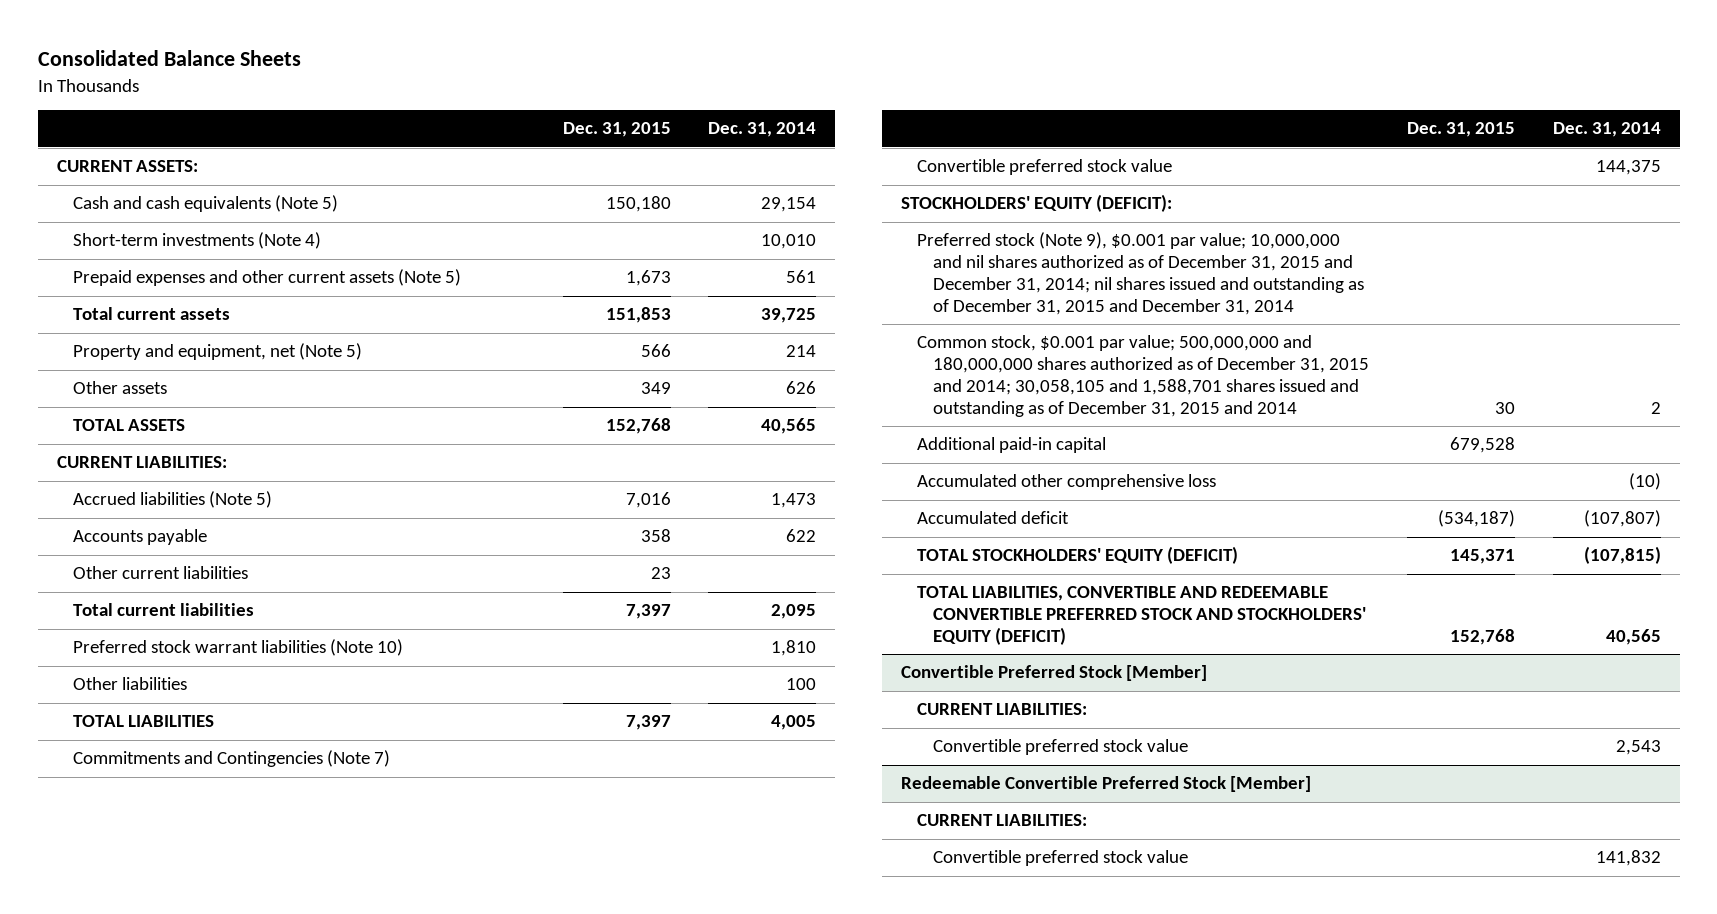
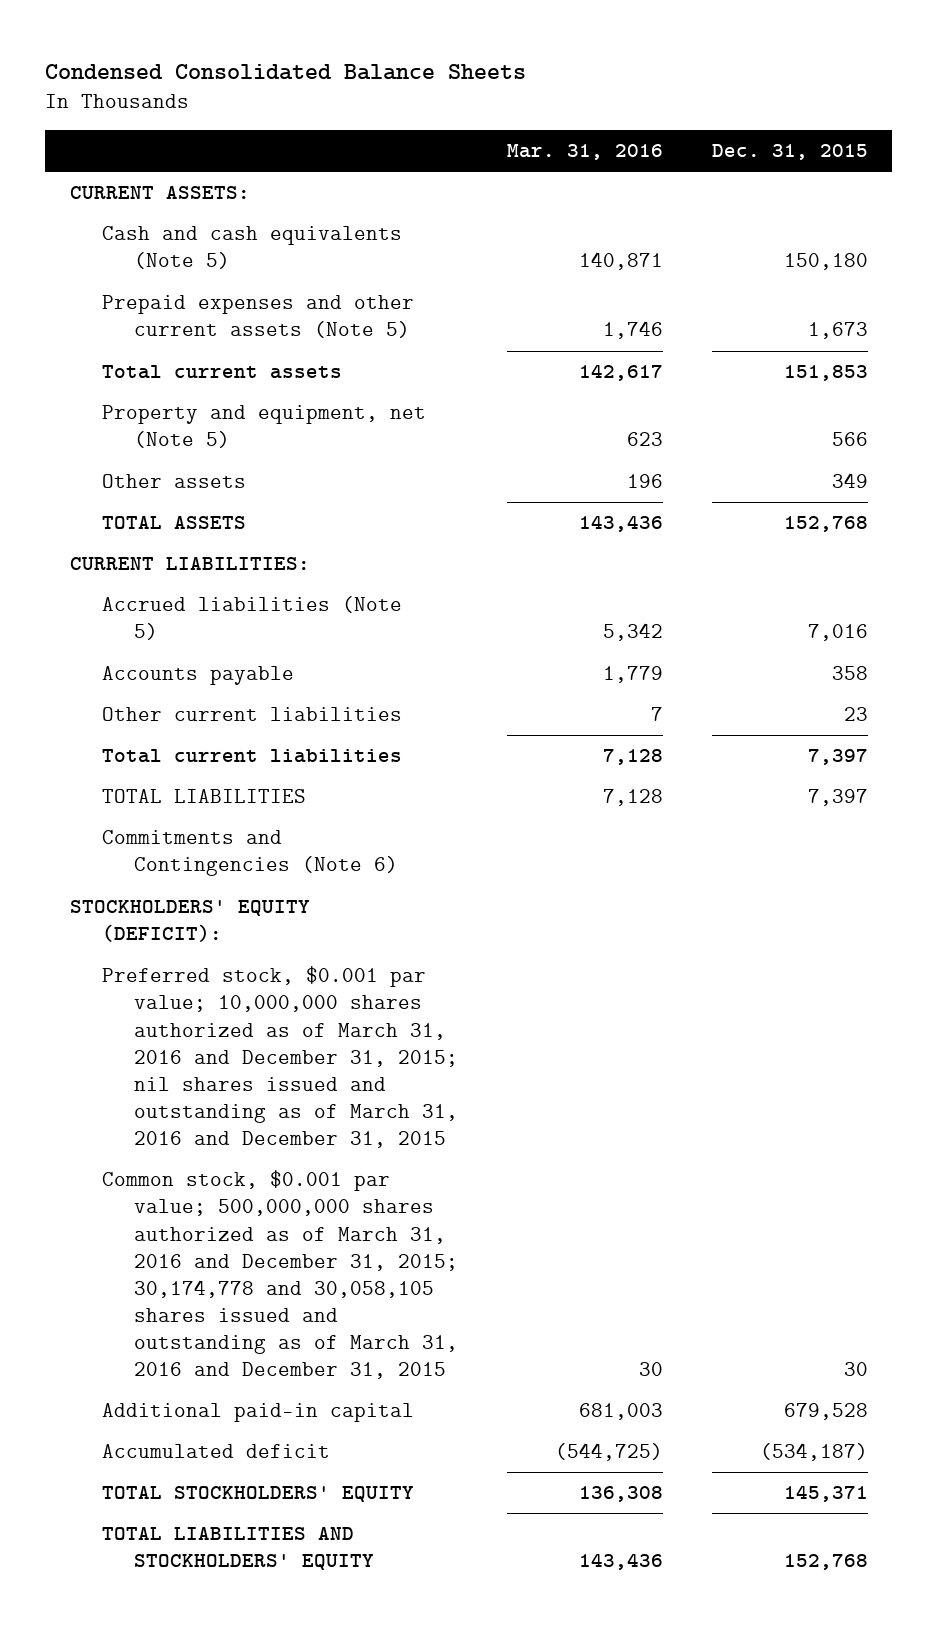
[37,50,301,67] Consolidated Balance Sheets -> [45,63,527,80] Condensed Consolidated Balance Sheets
[708,122,817,138] Dec. 31, 2014 -> none
none -> [506,144,663,161] Mar. 31, 2016
[72,232,321,250] Short-term investments (Note 4) -> none
[72,639,403,657] Preferred stock warrant liabilities (Note 10) -> none
[72,677,187,691] Other liabilities -> none
[916,159,1172,176] Convertible preferred stock value -> none
[72,750,390,768] Commitments and Contingencies (Note 7) -> [101,830,399,877] Commitments and Contingencies (Note 6)
[916,232,1365,316] Preferred stock (Note 9), $0.001 par value; 10,000,000 and nil shares authorized as of December 31, 2015 and December 31, 2014; nil shares issued and outstanding as of December 31, 2015 and December 31, 2014 -> [101,966,459,1149] Preferred stock, $0.001 par value; 10,000,000 shares authorized as of March 31, 2016 and December 31, 2015; nil shares issued and outstanding as of March 31, 2016 and December 31, 2015
[916,335,1370,418] Common stock, $0.001 par value; 500,000,000 and 180,000,000 shares authorized as of December 31, 2015 and 2014; 30,058,105 and 1,588,701 shares issued and outstanding as of December 31, 2015 and 2014 -> [101,1170,459,1380] Common stock, $0.001 par value; 500,000,000 shares authorized as of March 31, 2016 and December 31, 2015; 30,174,778 and 30,058,105 shares issued and outstanding as of March 31, 2016 and December 31, 2015
[916,474,1216,491] Accumulated other comprehensive loss -> none
[900,665,1207,682] Convertible Preferred Stock [Member] -> none
[916,703,1087,716] CURRENT LIABILITIES: -> none
[933,739,1189,756] Convertible preferred stock value -> none
[900,776,1311,793] Redeemable Convertible Preferred Stock [Member] -> none
[916,814,1087,827] CURRENT LIABILITIES: -> none
[933,850,1189,867] Convertible preferred stock value -> none
[916,546,1238,565] TOTAL STOCKHOLDERS' EQUITY (DEFICIT) -> [101,1486,414,1503] TOTAL STOCKHOLDERS' EQUITY
[916,586,1367,646] TOTAL LIABILITIES, CONVERTIBLE AND REDEEMABLE CONVERTIBLE PREFERRED STOCK AND STOCKHOLDERS' EQUITY (DEFICIT) -> [101,1527,375,1571] TOTAL LIABILITIES AND STOCKHOLDERS' EQUITY

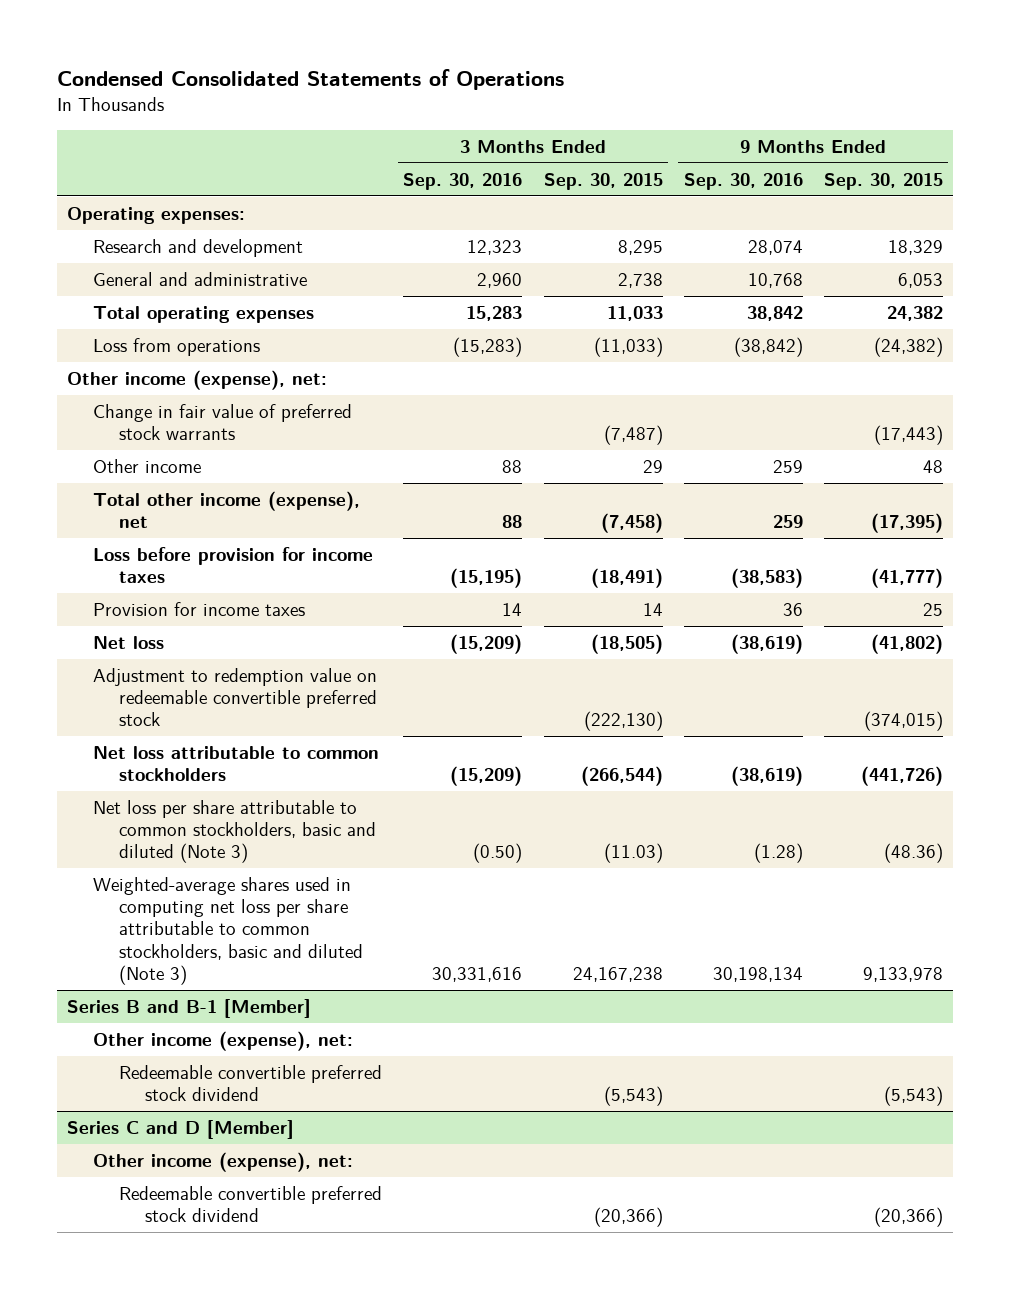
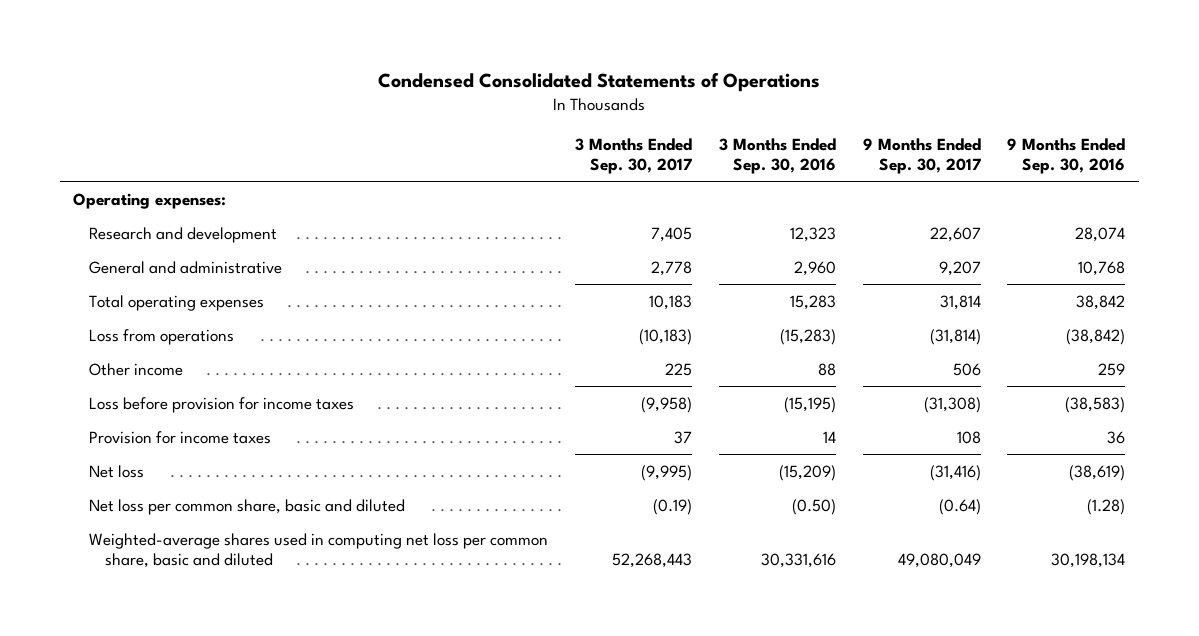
[543,172,663,190] Sep. 30, 2015 -> none
[823,172,943,190] Sep. 30, 2015 -> none
none -> [575,137,693,175] 3 Months Ended Sep. 30, 2017
none -> [862,137,981,175] 9 Months Ended Sep. 30, 2017
[67,369,328,390] Other income (expense), net: -> none
[93,403,353,441] Change in fair value of preferred stock warrants -> none
[93,490,361,529] Total other income (expense), net -> none
[93,667,378,727] Adjustment to redemption value on redeemable convertible preferred stock -> none
[93,745,380,782] Net loss attributable to common stockholders -> none
[67,998,312,1018] Series B and B-1 [Member] -> none
[93,1030,354,1051] Other income (expense), net: -> none
[119,1064,383,1102] Redeemable convertible preferred stock dividend -> none
[67,1119,295,1139] Series C and D [Member] -> none
[93,1151,354,1172] Other income (expense), net: -> none
[119,1185,383,1223] Redeemable convertible preferred stock dividend -> none
[93,799,377,864] Net loss per share attributable to common stockholders, basic and diluted (Note 3) -> [89,498,406,515] Net loss per common share, basic and diluted
[93,876,364,985] Weighted-average shares used in computing net loss per share attributable to common stockholders, basic and diluted (Note 3) -> [89,532,549,568] Weighted-average shares used in computing net loss per common share, basic and diluted

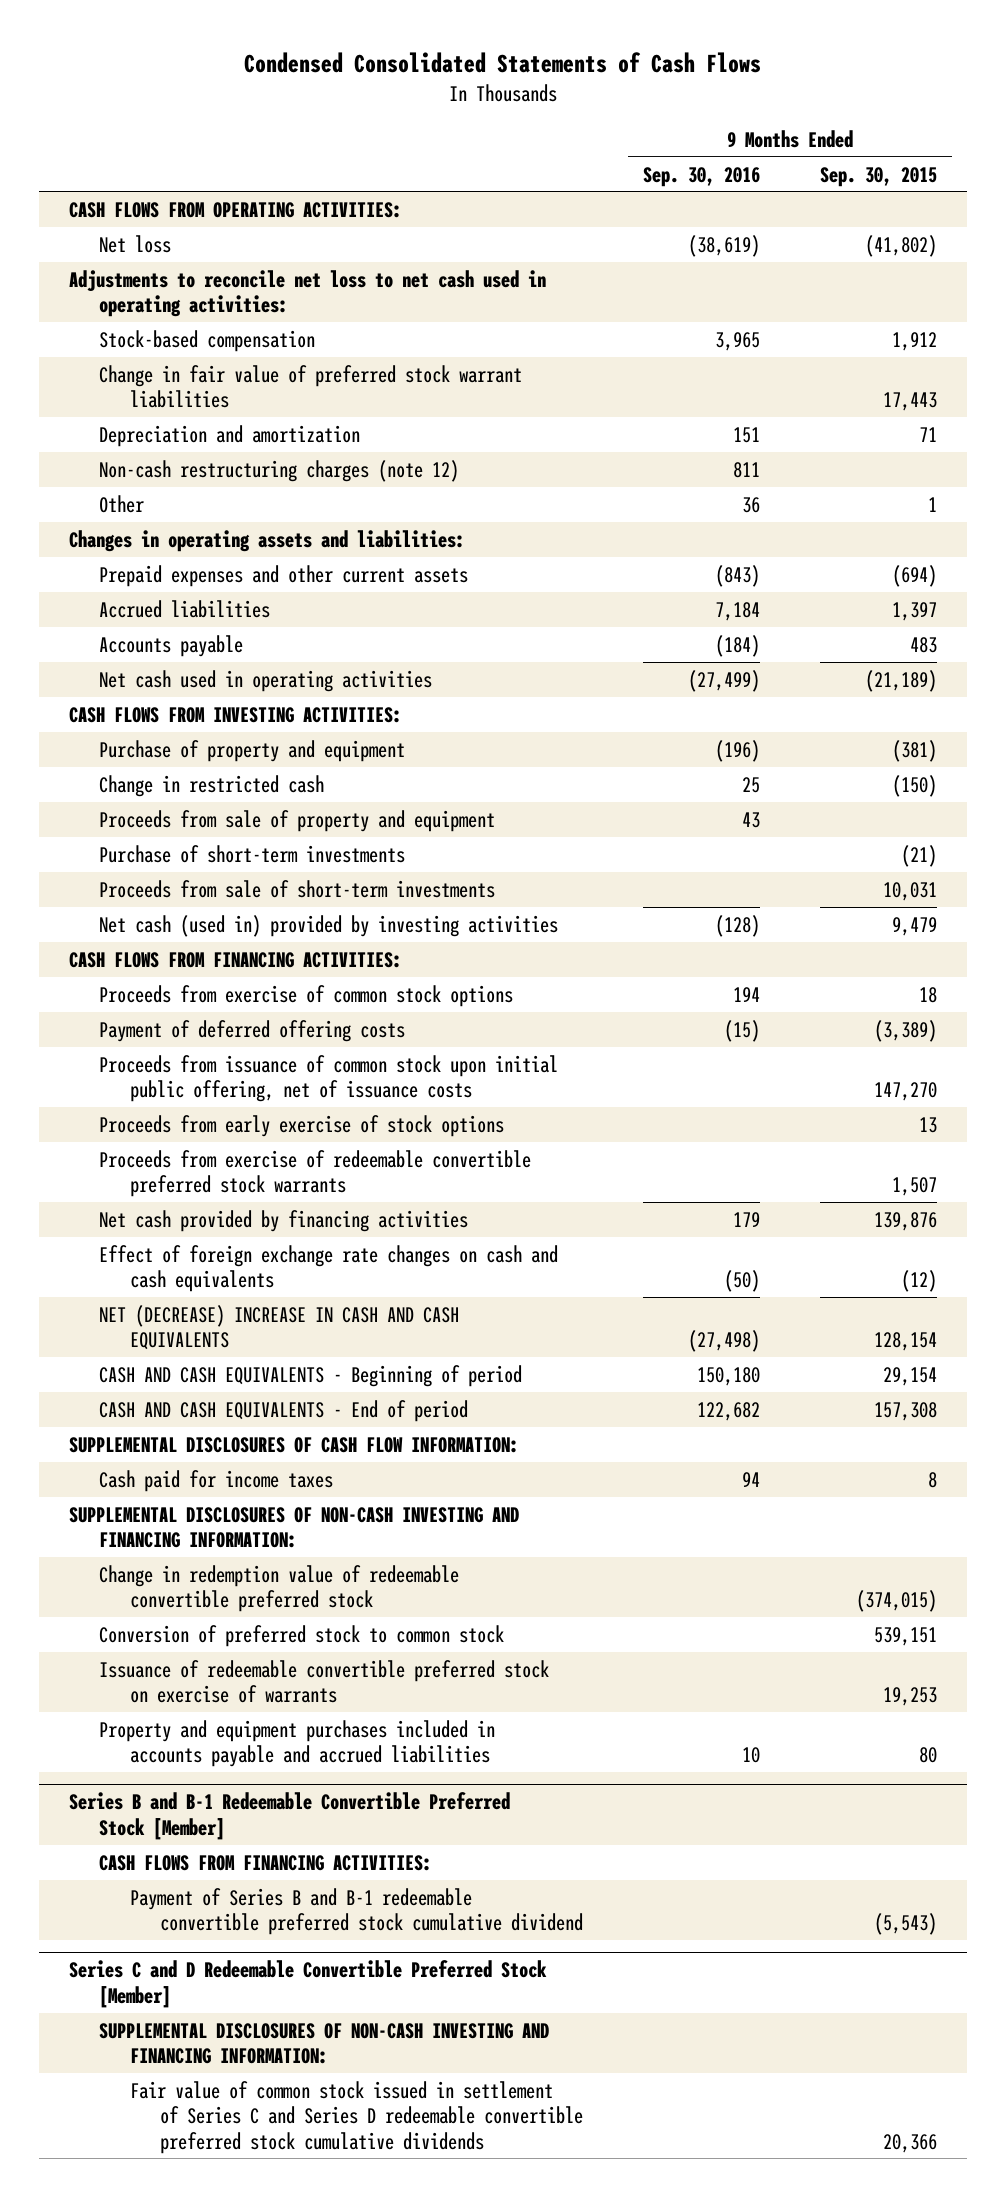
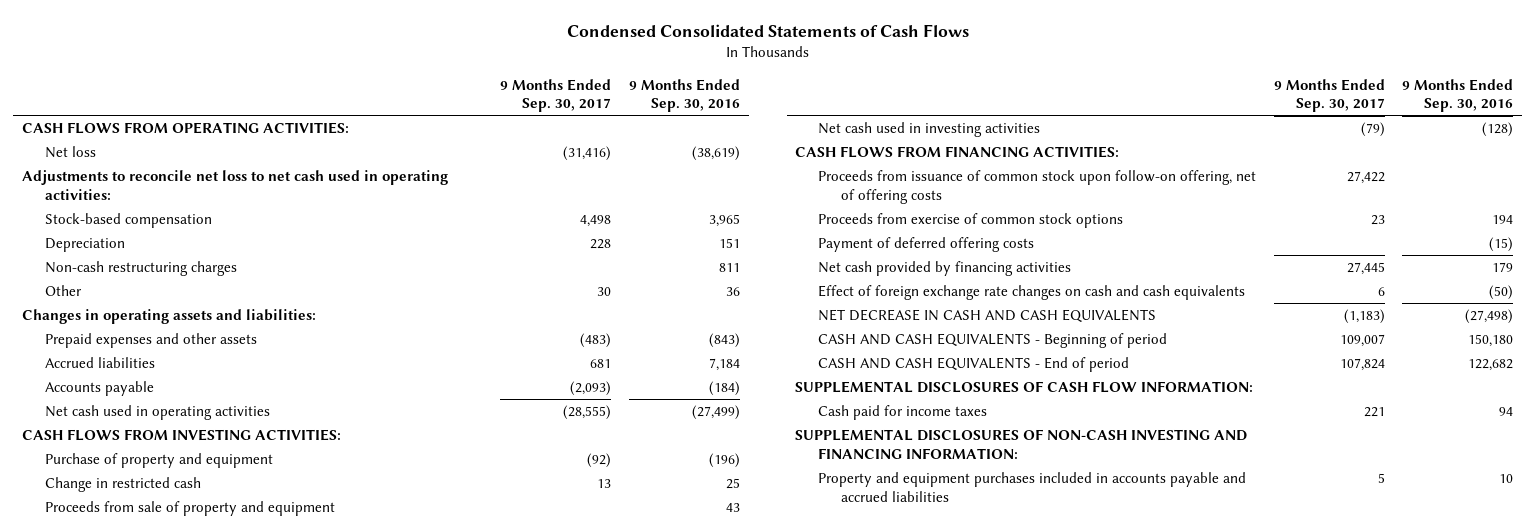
[819,166,937,187] Sep. 30, 2015 -> none
none -> [500,78,612,113] 9 Months Ended Sep. 30, 2017
[99,364,523,409] Change in fair value of preferred stock warrant liabilities -> none
[99,424,361,447] Depreciation and amortization -> [44,238,125,253] Depreciation
[99,459,460,482] Non-cash restructuring charges (note 12) -> [44,261,237,277] Non-cash restructuring charges
[99,564,469,587] Prepaid expenses and other current assets -> [44,333,257,349] Prepaid expenses and other assets
[99,844,406,863] Purchase of short-term investments -> none
[99,879,496,898] Proceeds from sale of short-term investments -> none
[99,914,559,937] Net cash (used in) provided by investing activities -> [818,122,1041,138] Net cash used in investing activities
none -> [818,170,1257,204] Proceeds from issuance of common stock upon follow-on offering, net of offering costs
[99,1054,559,1103] Proceeds from issuance of common stock upon initial public offering, net of issuance costs -> none
[99,1114,505,1137] Proceeds from early exercise of stock options -> none
[99,1149,532,1198] Proceeds from exercise of redeemable convertible preferred stock warrants -> none
[99,1304,460,1351] NET (DECREASE) INCREASE IN CASH AND CASH EQUIVALENTS -> [818,309,1157,323] NET DECREASE IN CASH AND CASH EQUIVALENTS
[99,1564,460,1613] Change in redemption value of redeemable convertible preferred stock -> none
[99,1624,505,1647] Conversion of preferred stock to common stock -> none
[99,1659,550,1704] Issuance of redeemable convertible preferred stock on exercise of warrants -> none
[69,1792,511,1840] Series B and B-1 Redeemable Convertible Preferred Stock [Member] -> none
[99,1854,433,1871] CASH FLOWS FROM FINANCING ACTIVITIES: -> none
[129,1887,583,1936] Payment of Series B and B-1 redeemable convertible preferred stock cumulative dividend -> none
[69,1960,548,2008] Series C and D Redeemable Convertible Preferred Stock [Member] -> none
[99,2022,550,2065] SUPPLEMENTAL DISCLOSURES OF NON-CASH INVESTING AND FINANCING INFORMATION: -> none
[129,2080,583,2154] Fair value of common stock issued in settlement of Series C and Series D redeemable convertible preferred stock cumulative dividends -> none

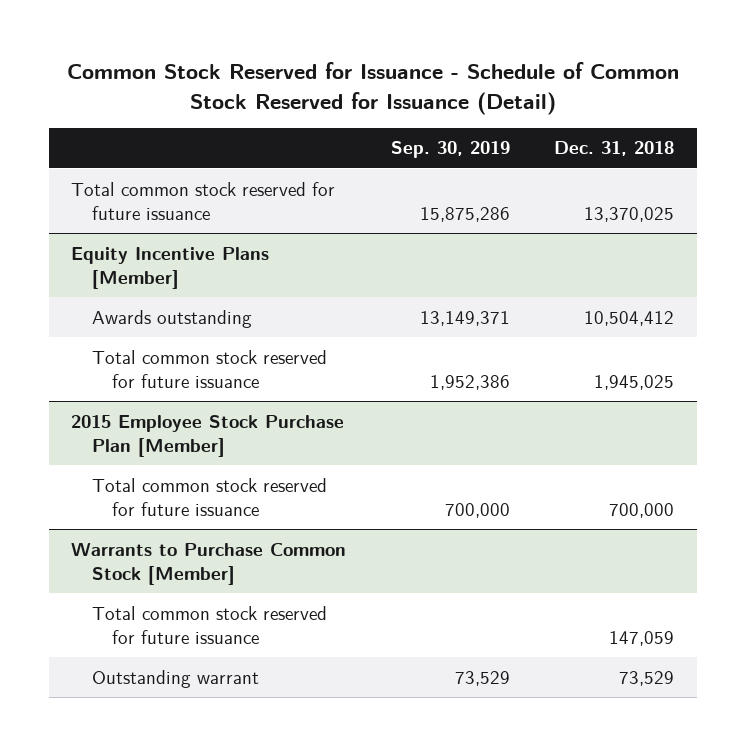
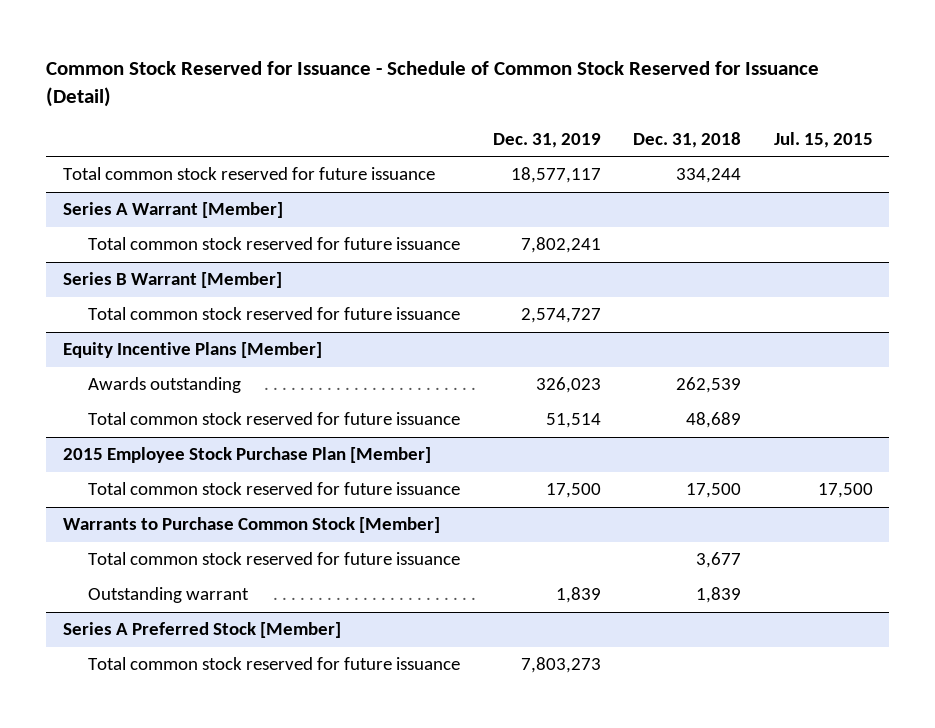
[390,141,510,159] Sep. 30, 2019 -> none
none -> [492,132,601,148] Dec. 31, 2019
none -> [773,131,873,148] Jul. 15, 2015
[584,207,675,223] 13,370,025 -> [676,168,742,184] 334,244
none -> [62,202,283,219] Series A Warrant [Member]
none -> [88,237,461,251] Total common stock reserved for future issuance
none -> [62,272,282,289] Series B Warrant [Member]
none -> [88,307,461,321] Total common stock reserved for future issuance
[584,310,675,326] 10,504,412 -> [676,377,742,394] 262,539
[594,375,675,391] 1,945,025 -> [686,412,742,429] 48,689
[609,503,675,519] 700,000 -> [686,483,742,499] 17,500
[609,631,675,647] 147,059 -> [696,552,742,569] 3,677
[619,670,675,686] 73,529 -> [696,587,742,604] 1,839
none -> [62,622,341,639] Series A Preferred Stock [Member]
none -> [88,657,461,671] Total common stock reserved for future issuance

